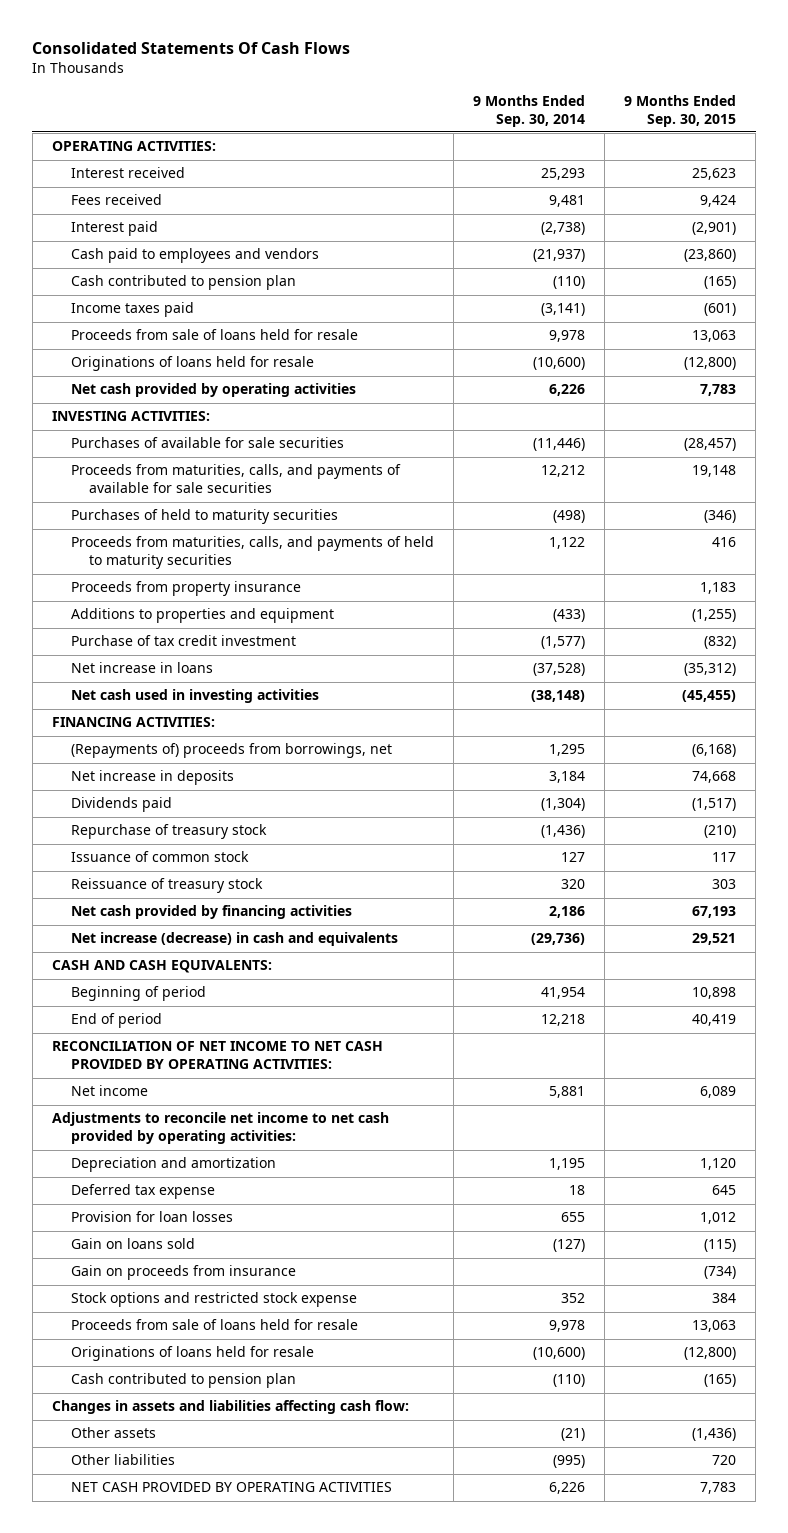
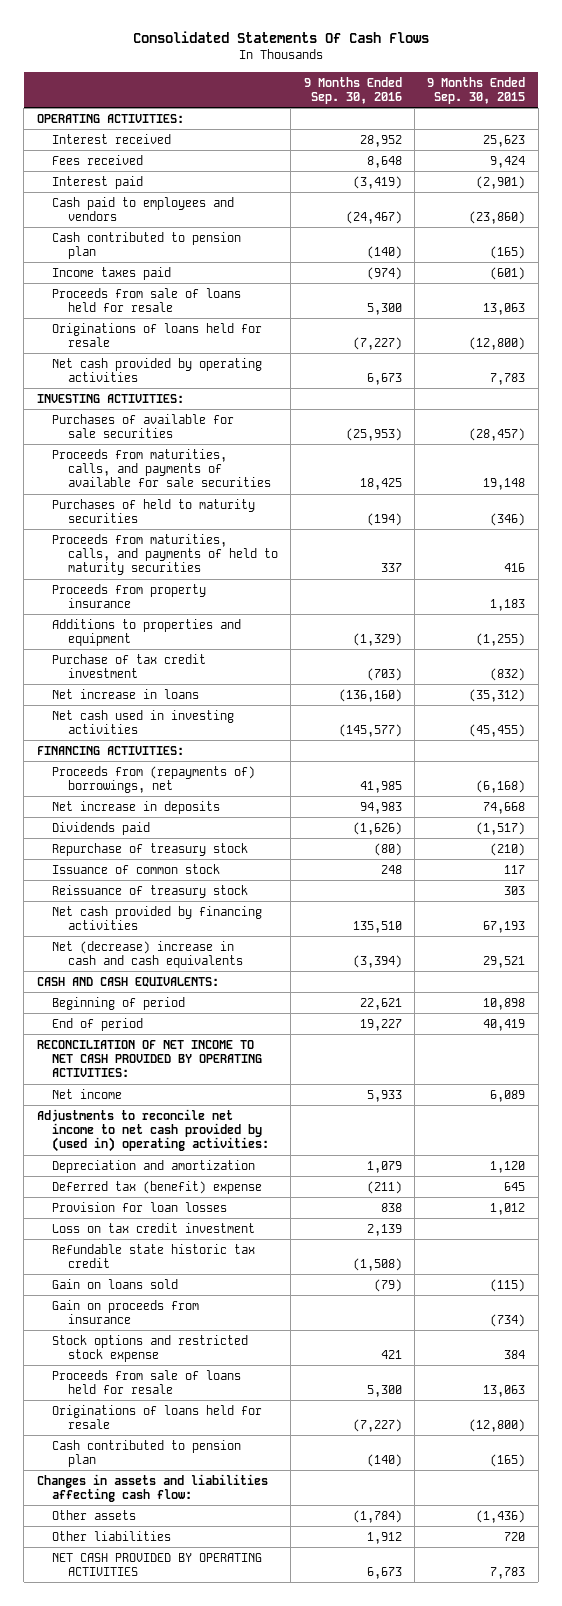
[472,94,585,127] 9 Months Ended Sep. 30, 2014 -> none
none -> [303,76,402,104] 9 Months Ended Sep. 30, 2016
[70,743,392,759] (Repayments of) proceeds from borrowings, net -> [52,765,256,794] Proceeds from (repayments of) borrowings, net
[70,932,398,947] Net increase (decrease) in cash and equivalents -> [52,940,243,969] Net (decrease) increase in cash and cash equivalents
[51,1112,389,1145] Adjustments to reconcile net income to net cash provided by operating activities: -> [36,1108,270,1153] Adjustments to reconcile net income to net cash provided by (used in) operating activities:
[70,1184,215,1200] Deferred tax expense -> [52,1180,263,1194] Deferred tax (benefit) expense
none -> [52,1222,256,1233] Loss on tax credit investment
none -> [52,1243,256,1269] Refundable state historic tax credit

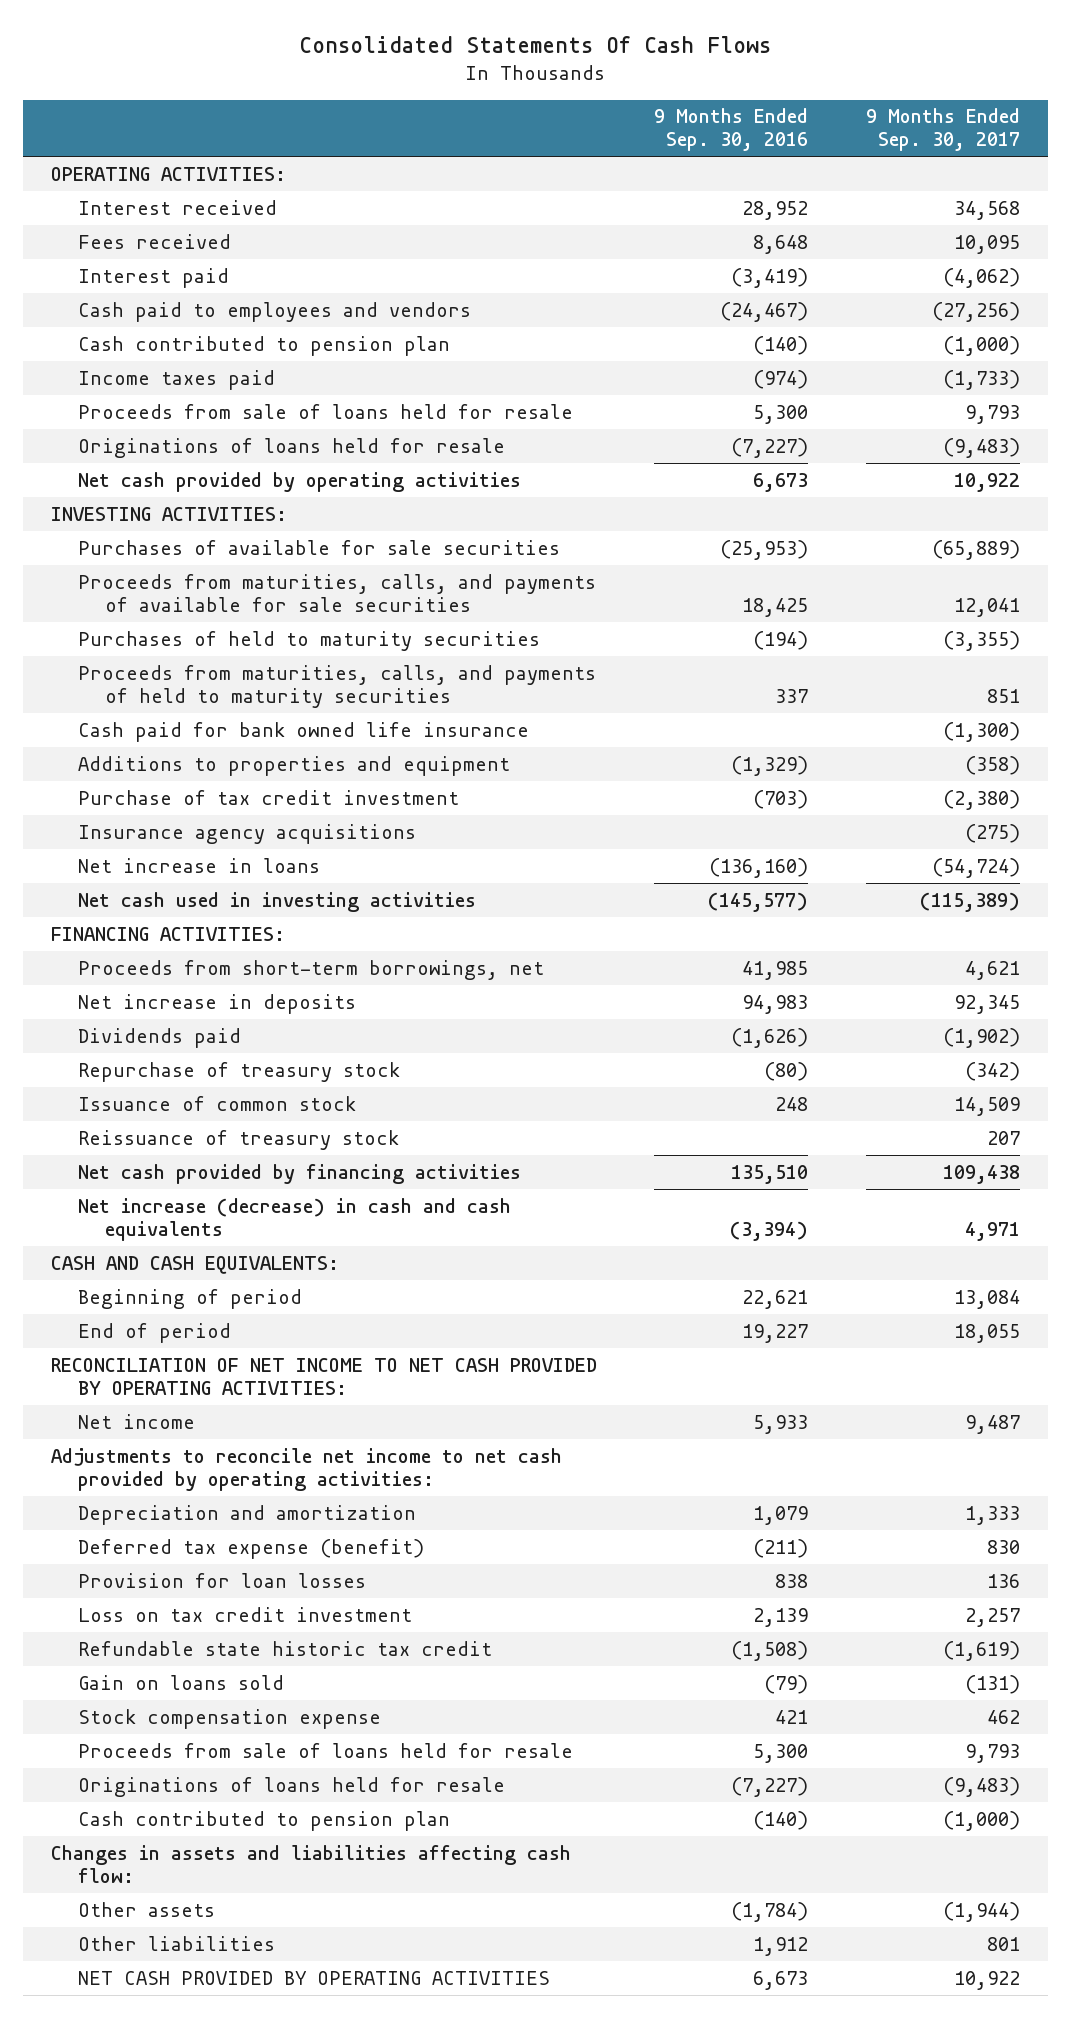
[427,76,526,104] 9 Months Ended Sep. 30, 2015 -> none
none -> [865,108,1020,152] 9 Months Ended Sep. 30, 2017
[52,583,207,609] Proceeds from property insurance -> none
none -> [78,721,530,742] Cash paid for bank owned life insurance
none -> [78,823,417,844] Insurance agency acquisitions
[52,765,256,794] Proceeds from (repayments of) borrowings, net -> [78,959,545,980] Proceeds from short-term borrowings, net
[52,940,243,969] Net (decrease) increase in cash and cash equivalents -> [78,1197,512,1241] Net increase (decrease) in cash and cash equivalents
[36,1108,270,1153] Adjustments to reconcile net income to net cash provided by (used in) operating activities: -> [51,1447,563,1491] Adjustments to reconcile net income to net cash provided by operating activities:
[52,1180,263,1194] Deferred tax (benefit) expense -> [78,1538,425,1559] Deferred tax expense (benefit)
[52,1299,200,1325] Gain on proceeds from insurance -> none
[52,1334,249,1363] Stock options and restricted stock expense -> [78,1708,382,1729] Stock compensation expense

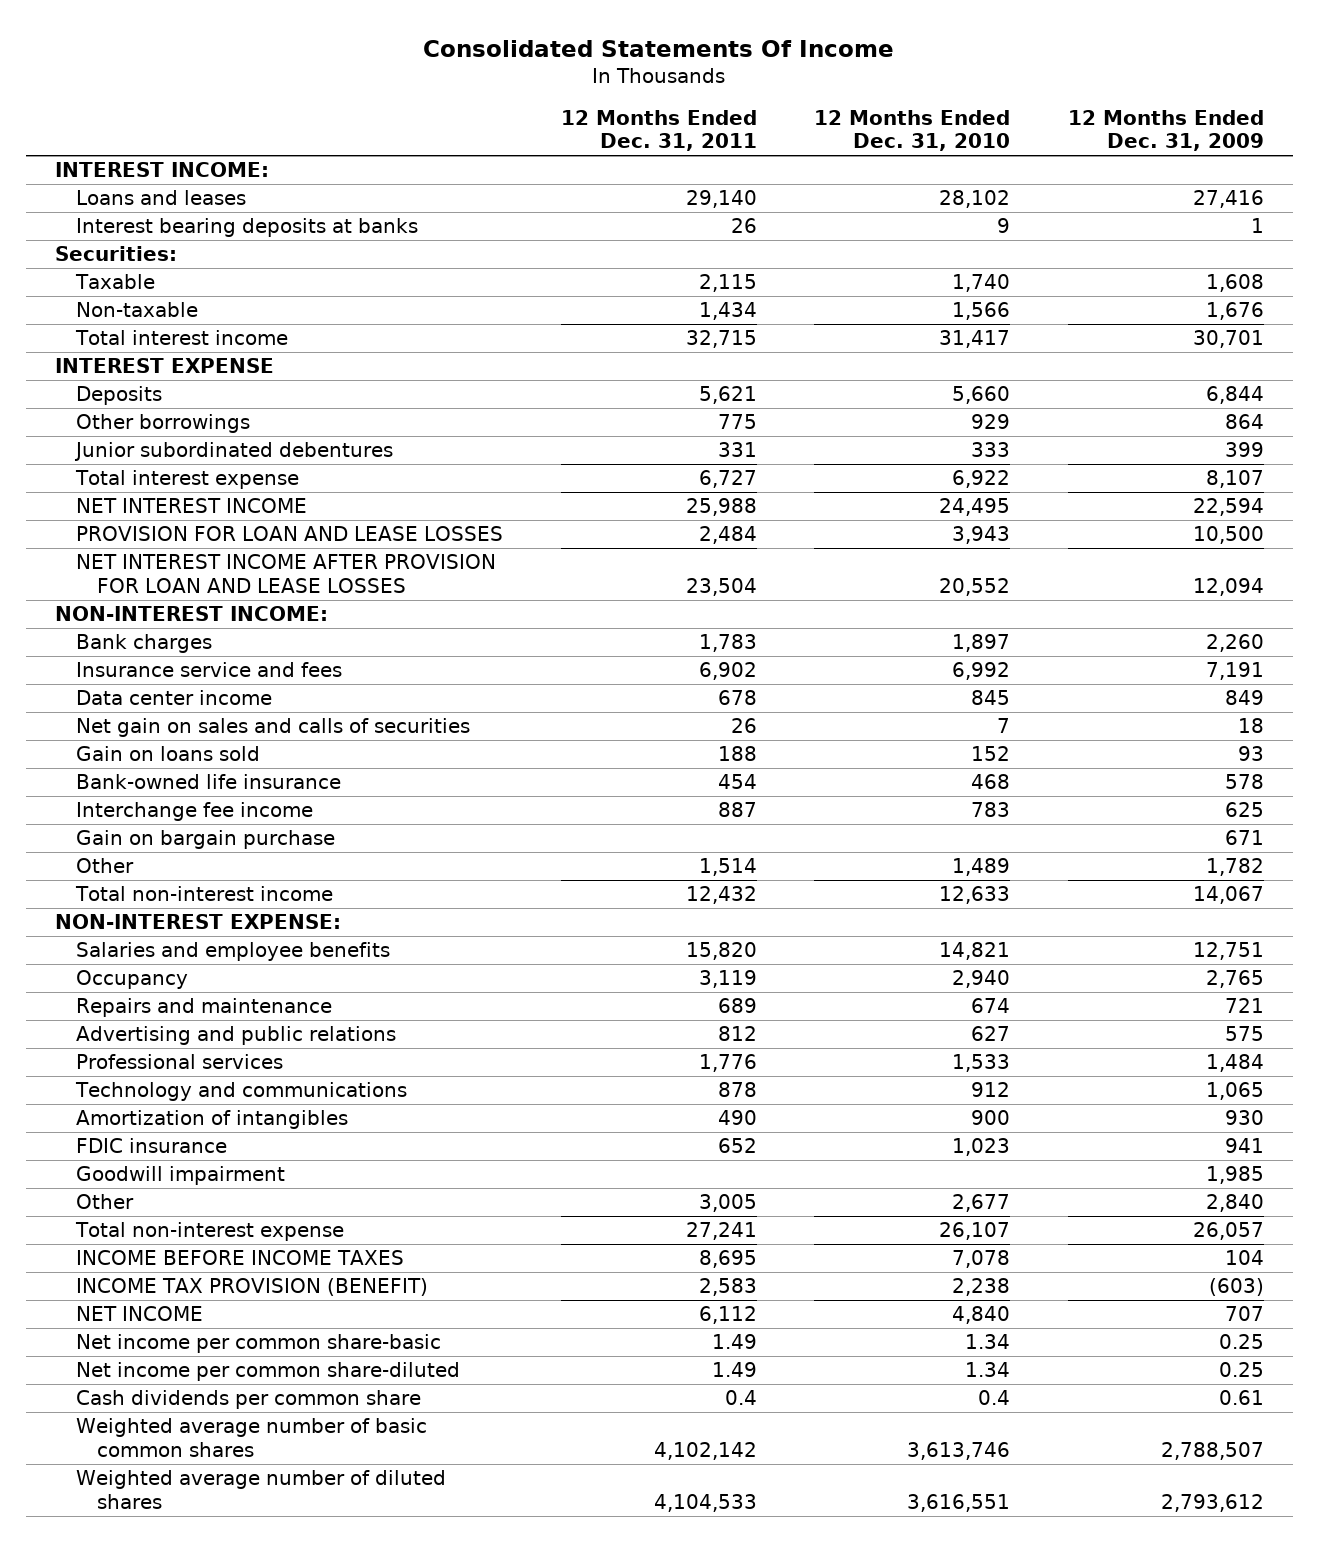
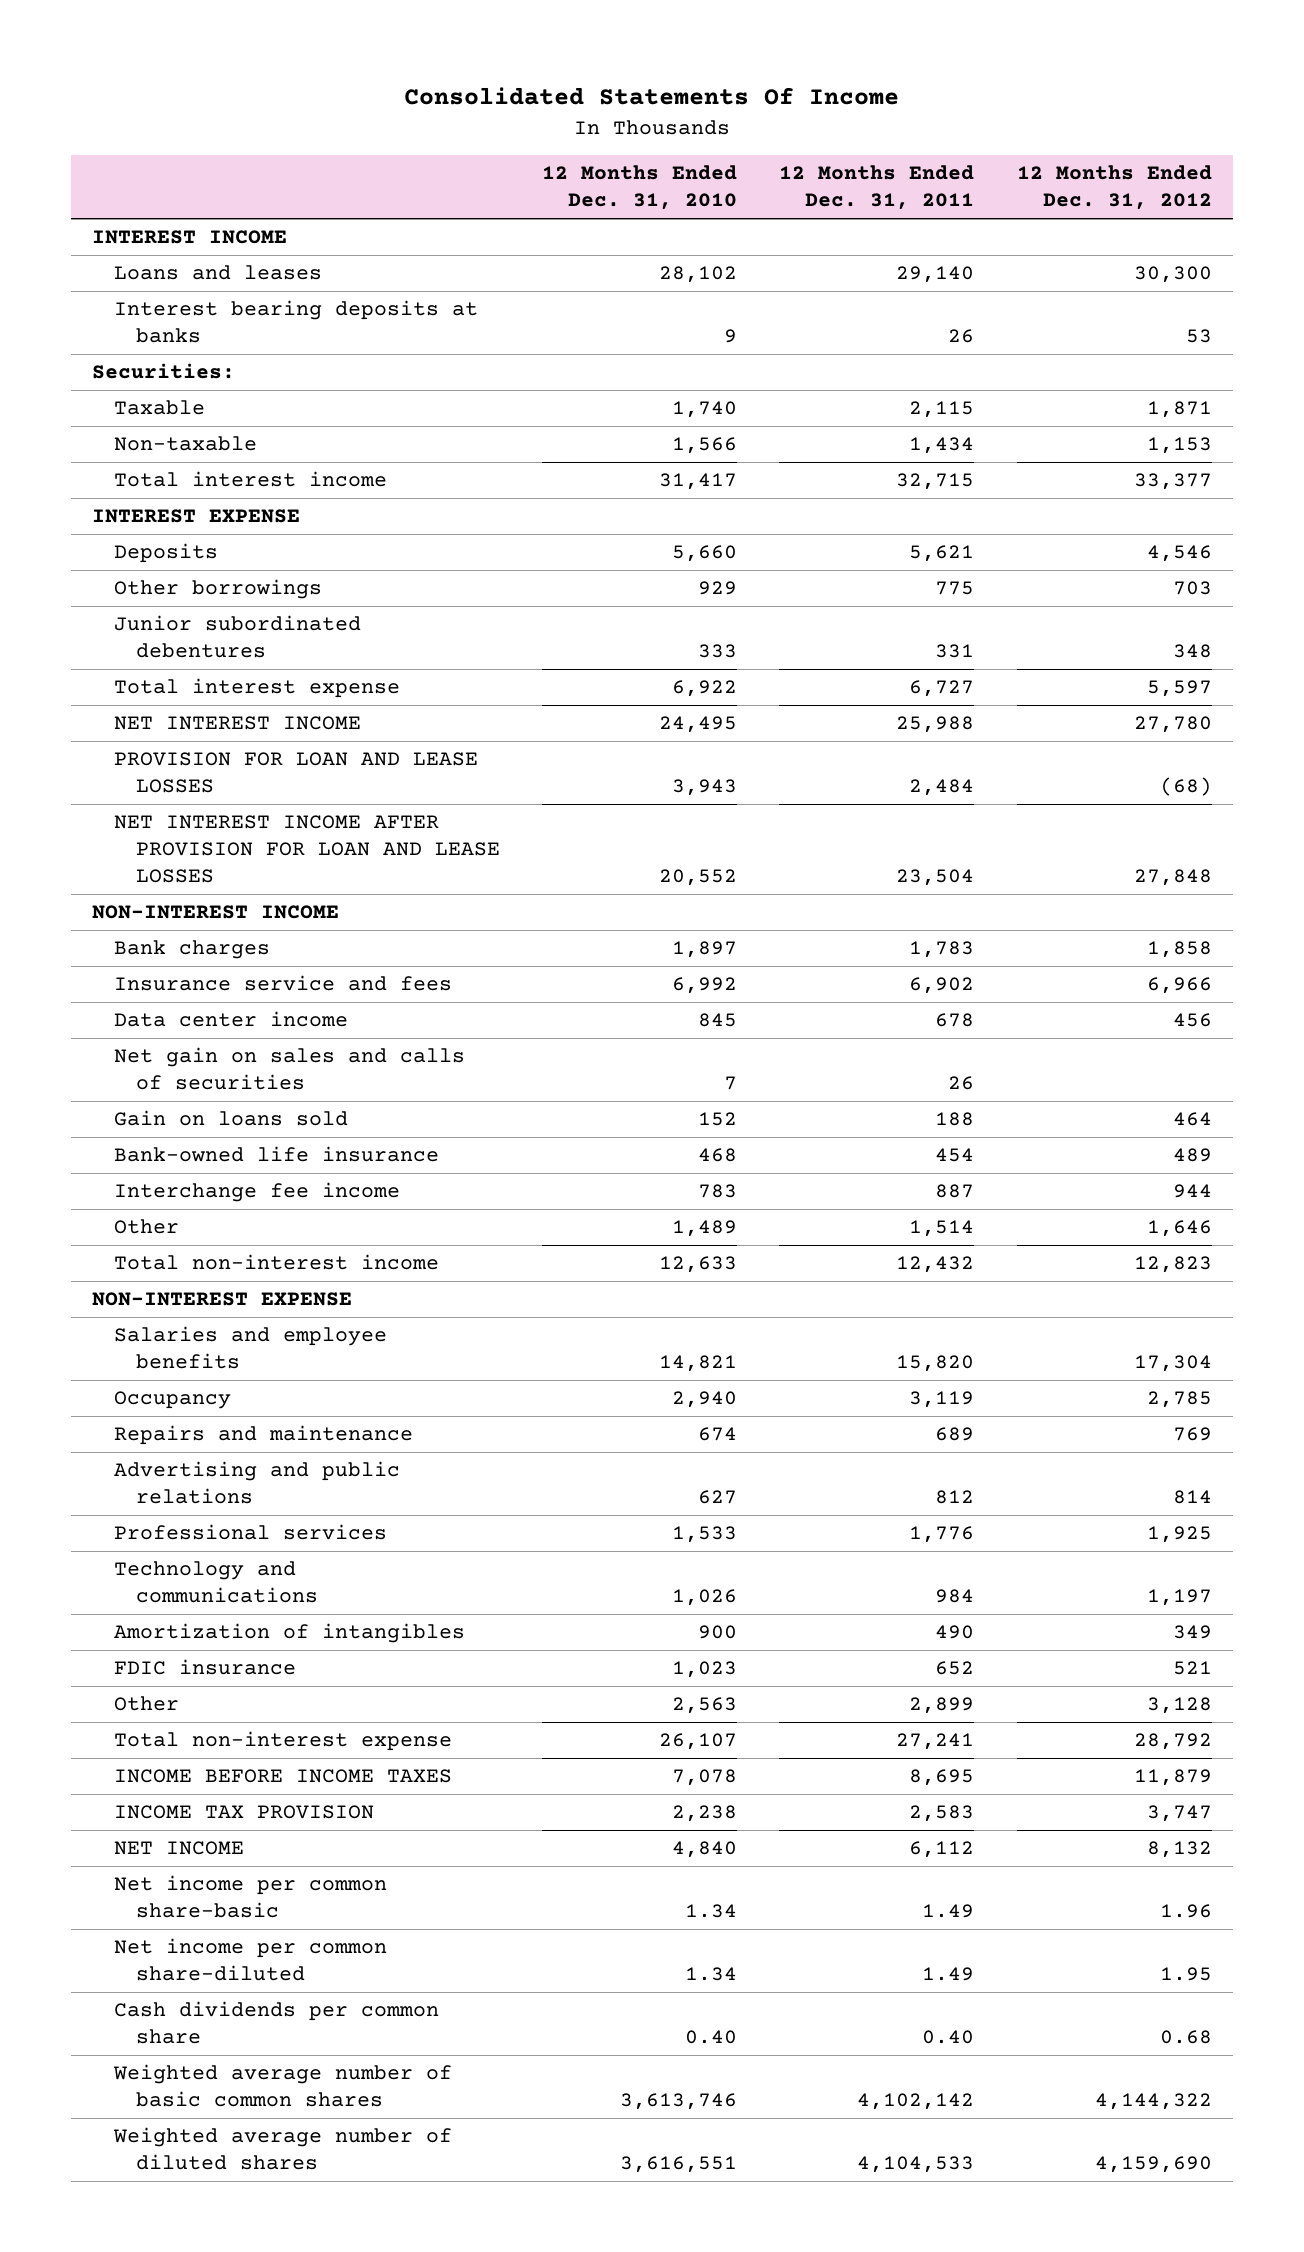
[1068,109,1265,152] 12 Months Ended Dec. 31, 2009 -> none
none -> [1016,165,1212,211] 12 Months Ended Dec. 31, 2012
[54,162,269,178] INTEREST INCOME: -> [92,230,288,245] INTEREST INCOME
[54,606,328,622] NON-INTEREST INCOME: -> [92,905,340,920] NON-INTEREST INCOME
[75,830,335,850] Gain on bargain purchase -> none
[54,914,341,930] NON-INTEREST EXPENSE: -> [92,1292,353,1307] NON-INTEREST EXPENSE
[717,1082,757,1098] 878 -> [935,1589,975,1604] 984
[971,1082,1011,1098] 912 -> [671,1589,737,1607] 1,026
[75,1166,285,1186] Goodwill impairment -> none
[698,1194,757,1213] 3,005 -> [909,1697,975,1715] 2,899
[952,1194,1011,1213] 2,677 -> [671,1697,737,1715] 2,563
[75,1278,428,1297] INCOME TAX PROVISION (BENEFIT) -> [113,1805,374,1820] INCOME TAX PROVISION
[724,1390,757,1406] 0.4 -> [922,2030,975,2045] 0.40
[978,1390,1011,1406] 0.4 -> [684,2030,737,2045] 0.40

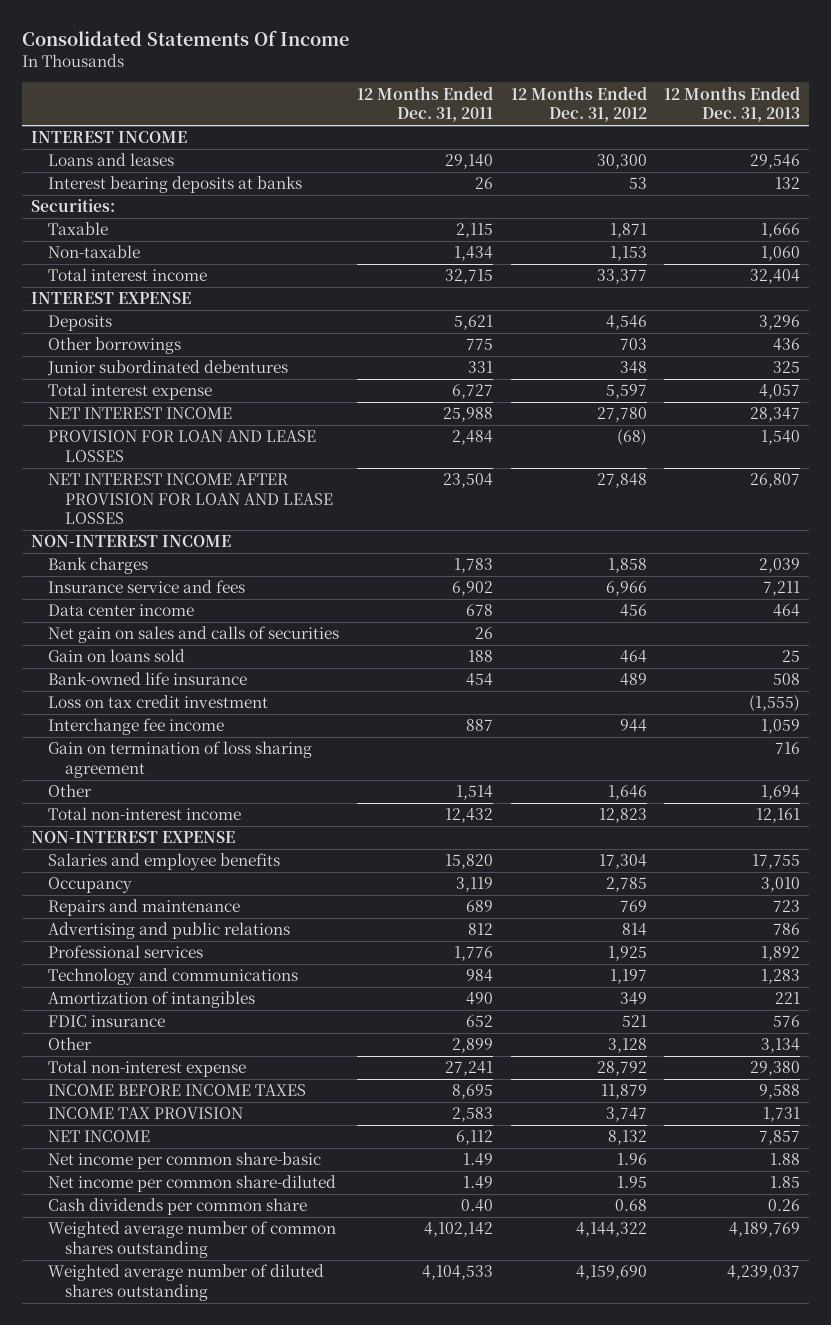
[541,165,737,211] 12 Months Ended Dec. 31, 2010 -> none
none -> [664,85,801,123] 12 Months Ended Dec. 31, 2013
none -> [48,695,269,709] Loss on tax credit investment
none -> [48,741,313,778] Gain on termination of loss sharing agreement
[112,2064,452,2108] Weighted average number of basic common shares -> [48,1221,337,1258] Weighted average number of common shares outstanding
[112,2127,452,2171] Weighted average number of diluted shares -> [48,1264,325,1301] Weighted average number of diluted shares outstanding

